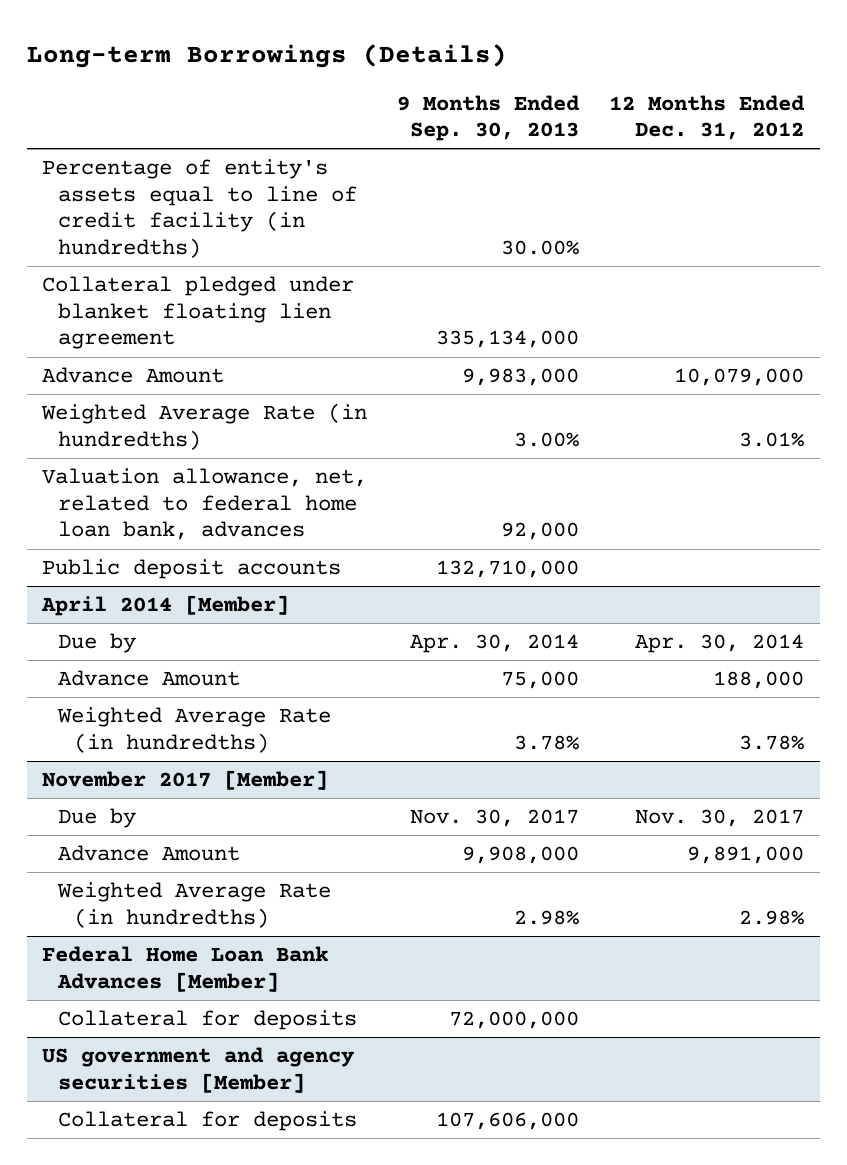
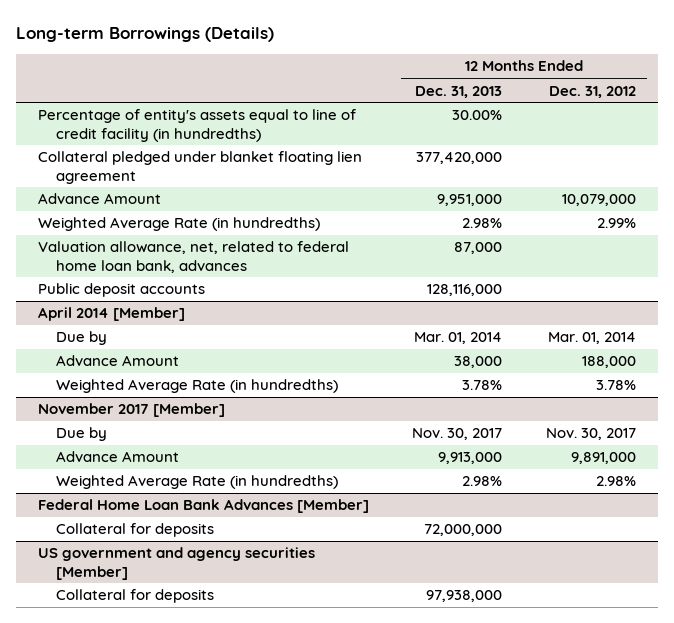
[397,94,581,142] 9 Months Ended Sep. 30, 2013 -> none
none -> [415,85,503,98] Dec. 31, 2013
[739,431,805,447] 3.01% -> [596,218,636,229] 2.99%
[635,634,805,654] Apr. 30, 2014 -> [547,332,636,345] Mar. 01, 2014

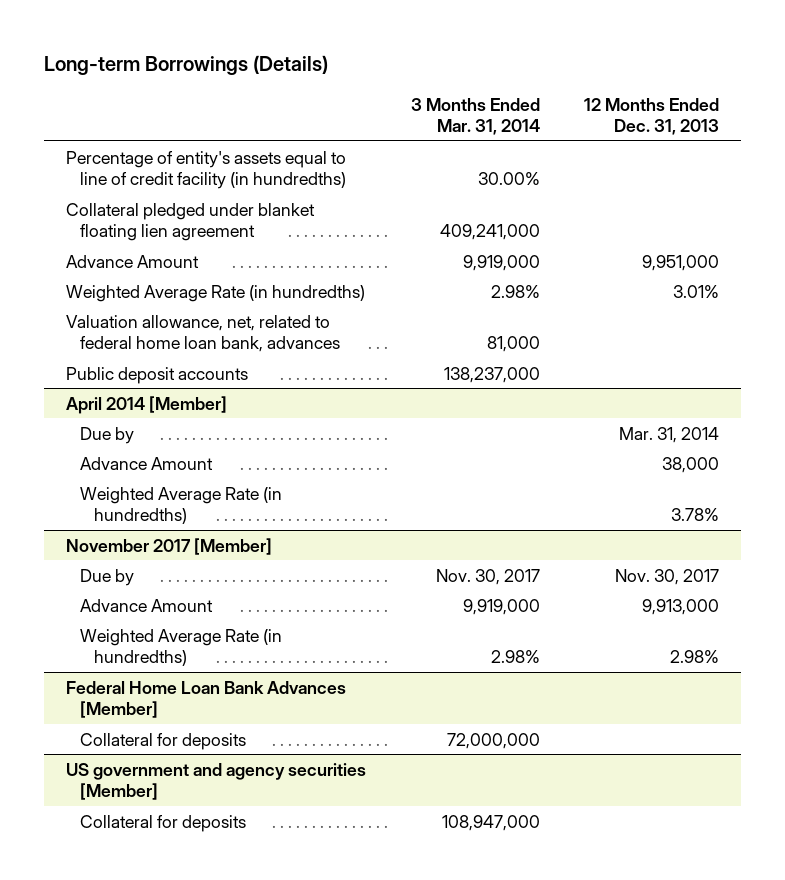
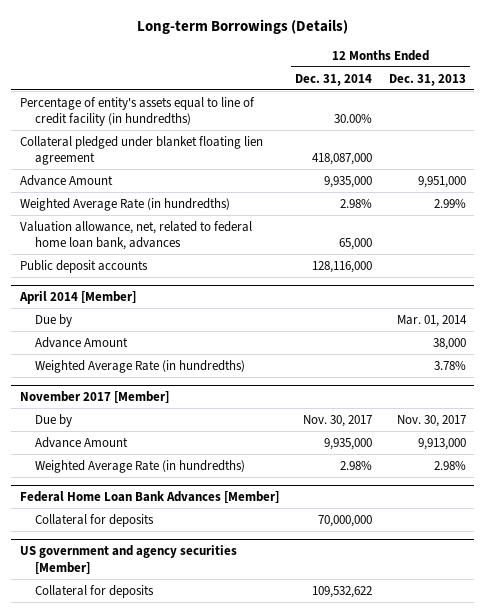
[410,97,540,135] 3 Months Ended Mar. 31, 2014 -> none
none -> [295,73,373,86] Dec. 31, 2014
[672,284,719,298] 3.01% -> [433,198,466,208] 2.99%
[618,426,719,443] Mar. 31, 2014 -> [396,314,467,327] Mar. 01, 2014

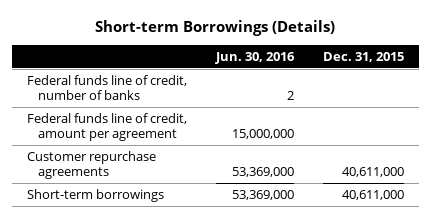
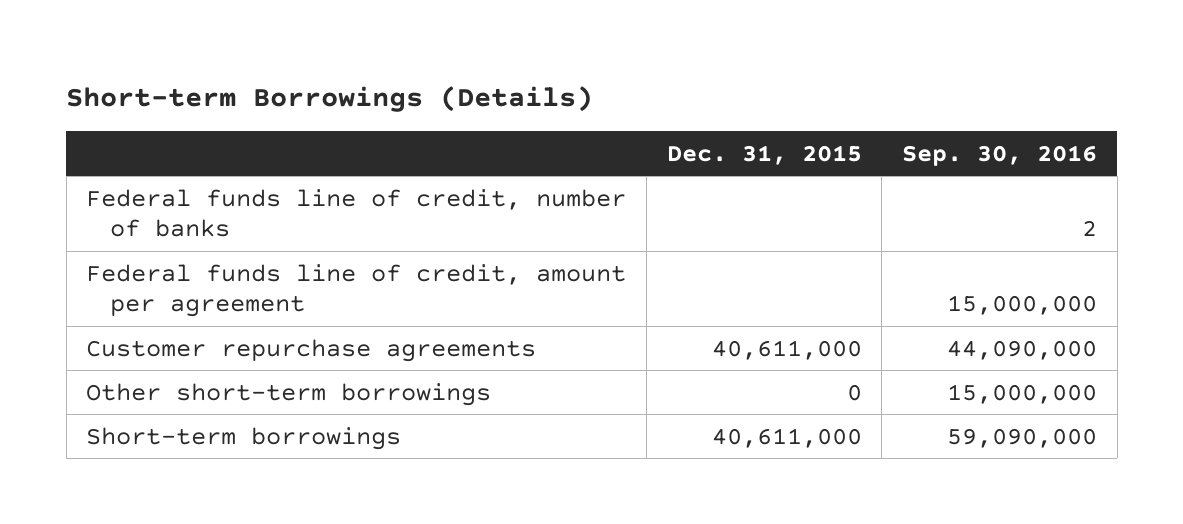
[214,51,295,64] Jun. 30, 2016 -> none
none -> [902,144,1098,166] Sep. 30, 2016
none -> [86,382,492,406] Other short-term borrowings

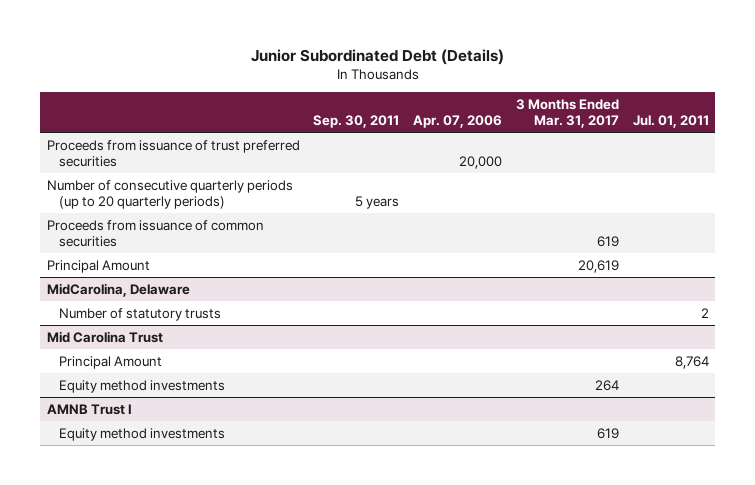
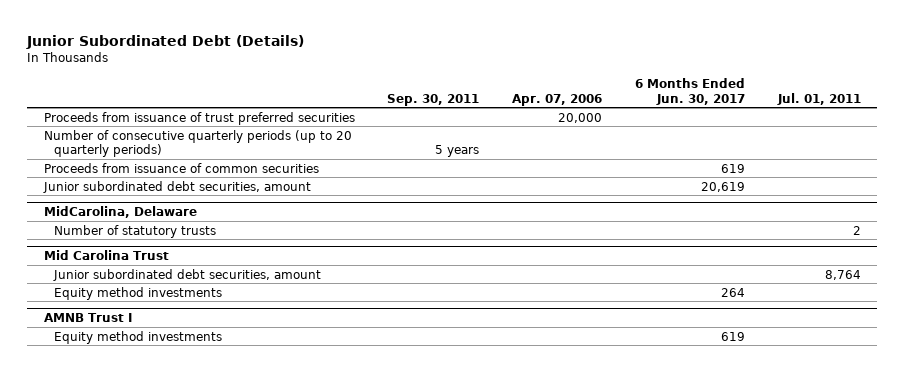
[515,98,619,129] 3 Months Ended Mar. 31, 2017 -> none
none -> [634,78,745,105] 6 Months Ended Jun. 30, 2017
[46,259,150,273] Principal Amount -> [42,180,311,193] Junior subordinated debt securities, amount
[59,355,163,369] Principal Amount -> [53,268,322,281] Junior subordinated debt securities, amount

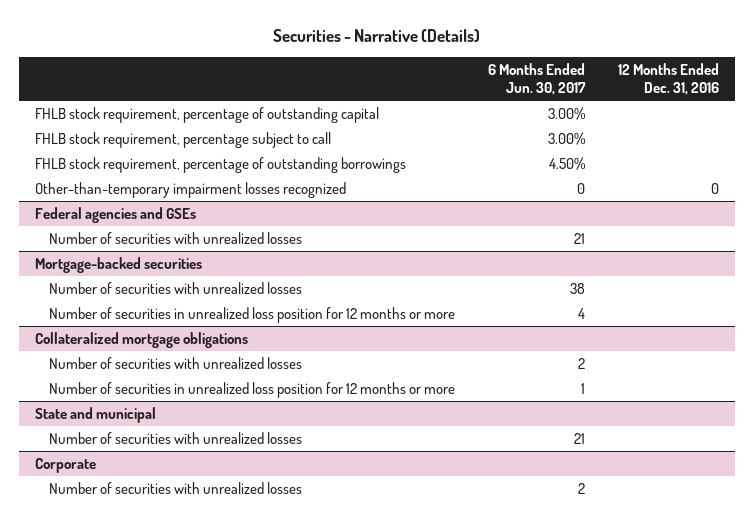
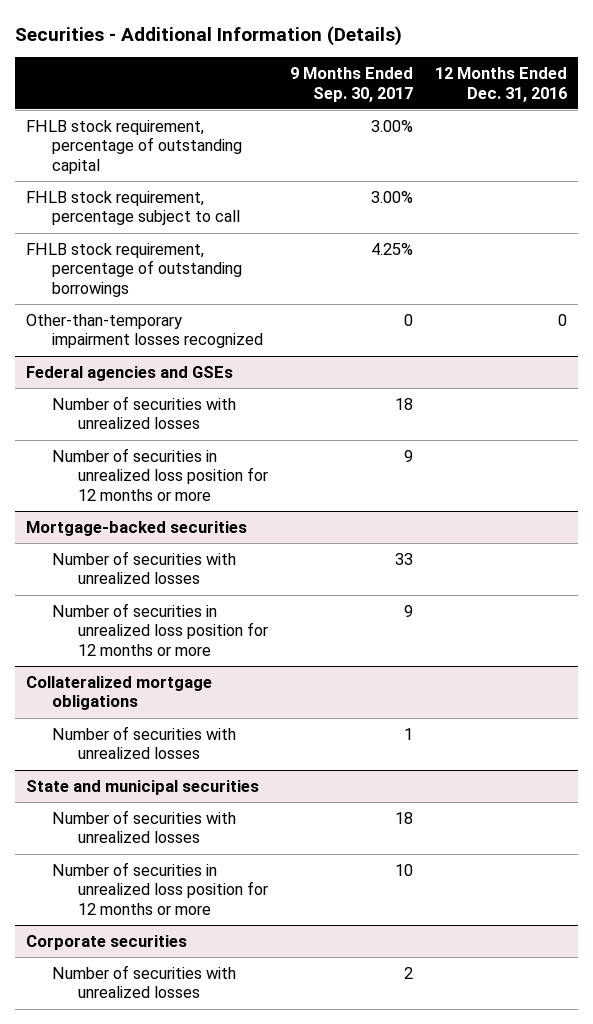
[273,29,481,43] Securities - Narrative (Details) -> [15,25,403,46] Securities - Additional Information (Details)
[487,62,586,96] 6 Months Ended Jun. 30, 2017 -> none
none -> [290,67,414,102] 9 Months Ended Sep. 30, 2017
none -> [52,447,269,501] Number of securities in unrealized loss position for 12 months or more
[48,381,455,398] Number of securities in unrealized loss position for 12 months or more -> none
[35,406,157,423] State and municipal -> [26,779,260,795] State and municipal securities
none -> [52,861,269,915] Number of securities in unrealized loss position for 12 months or more
[35,457,97,473] Corporate -> [26,934,188,950] Corporate securities

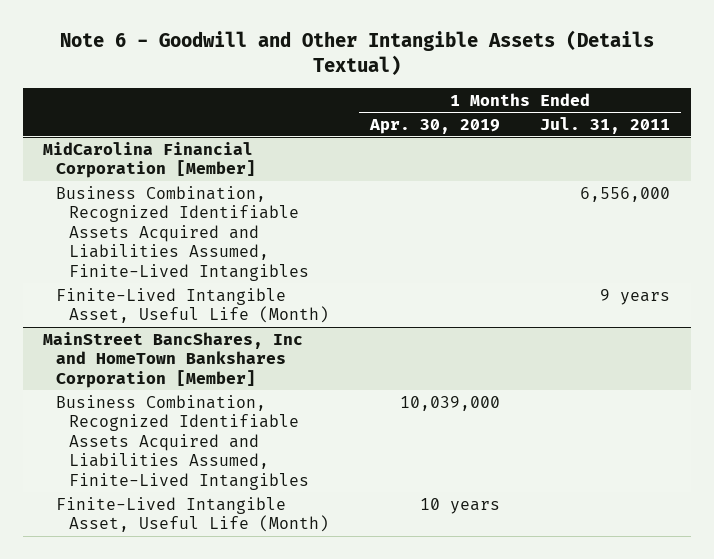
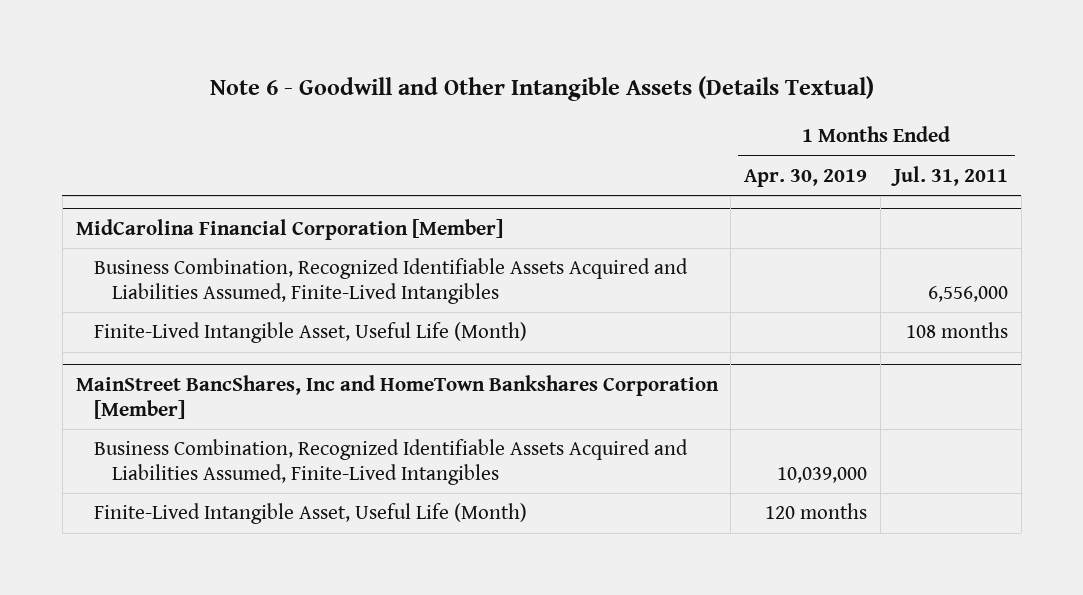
[600,288,671,305] 9 years -> [905,322,1008,339] 108 months
[419,497,500,514] 10 years -> [765,503,868,520] 120 months

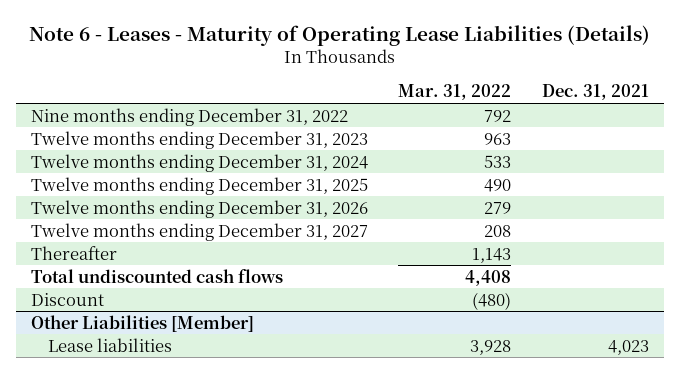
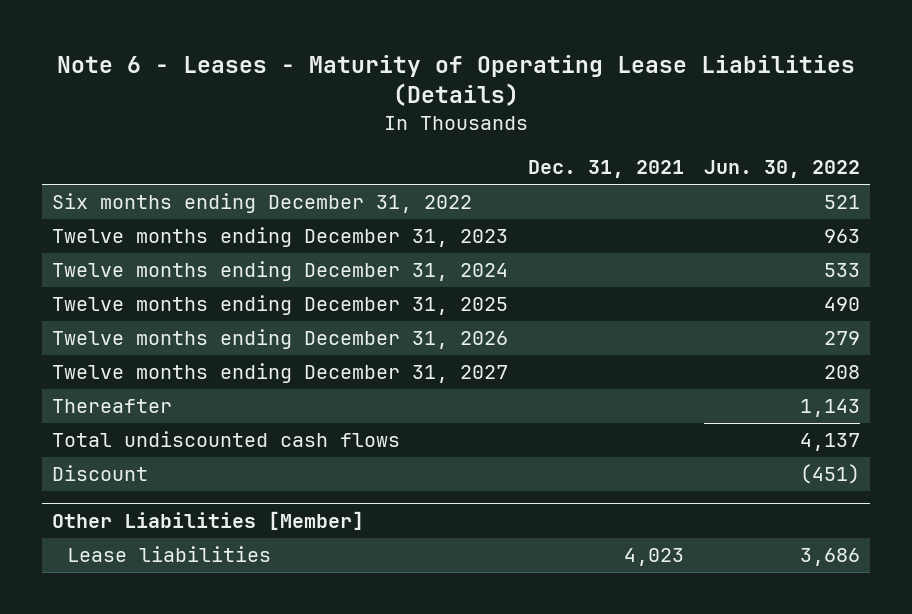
[398,84,512,101] Mar. 31, 2022 -> none
none -> [703,160,860,179] Jun. 30, 2022
[30,107,348,126] Nine months ending December 31, 2022 -> [51,193,472,214] Six months ending December 31, 2022

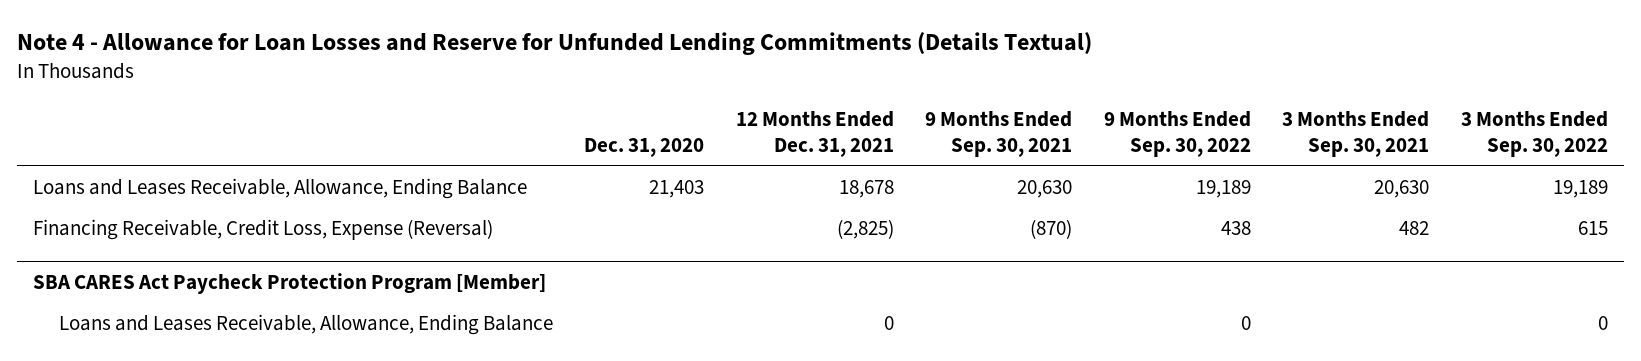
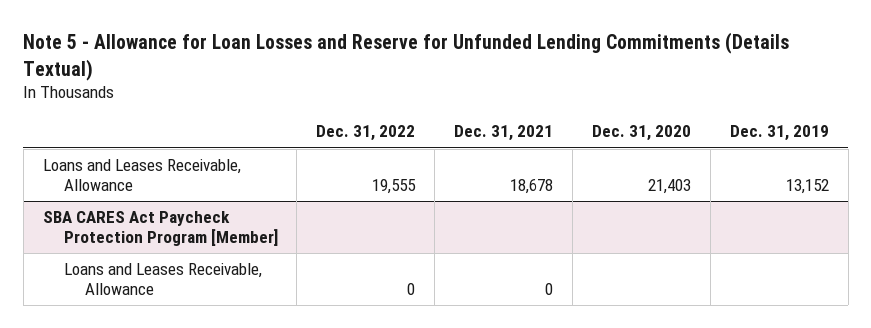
[17,31,1093,55] Note 4 - Allowance for Loan Losses and Reserve for Unfunded Lending Commitments (Details Textual) -> [23,32,790,81] Note 5 - Allowance for Loan Losses and Reserve for Unfunded Lending Commitments (Details Textual)
[735,111,894,157] 12 Months Ended Dec. 31, 2021 -> none
[925,111,1073,157] 9 Months Ended Sep. 30, 2021 -> none
[1103,111,1251,157] 9 Months Ended Sep. 30, 2022 -> none
[1282,111,1430,157] 3 Months Ended Sep. 30, 2021 -> none
[1460,111,1608,157] 3 Months Ended Sep. 30, 2022 -> none
none -> [316,125,416,142] Dec. 31, 2022
none -> [454,125,554,142] Dec. 31, 2021
none -> [729,125,829,142] Dec. 31, 2019
[32,219,493,241] Financing Receivable, Credit Loss, Expense (Reversal) -> none
[32,178,527,200] Loans and Leases Receivable, Allowance, Ending Balance -> [42,159,241,191] Loans and Leases Receivable, Allowance
[58,314,553,336] Loans and Leases Receivable, Allowance, Ending Balance -> [63,263,262,295] Loans and Leases Receivable, Allowance

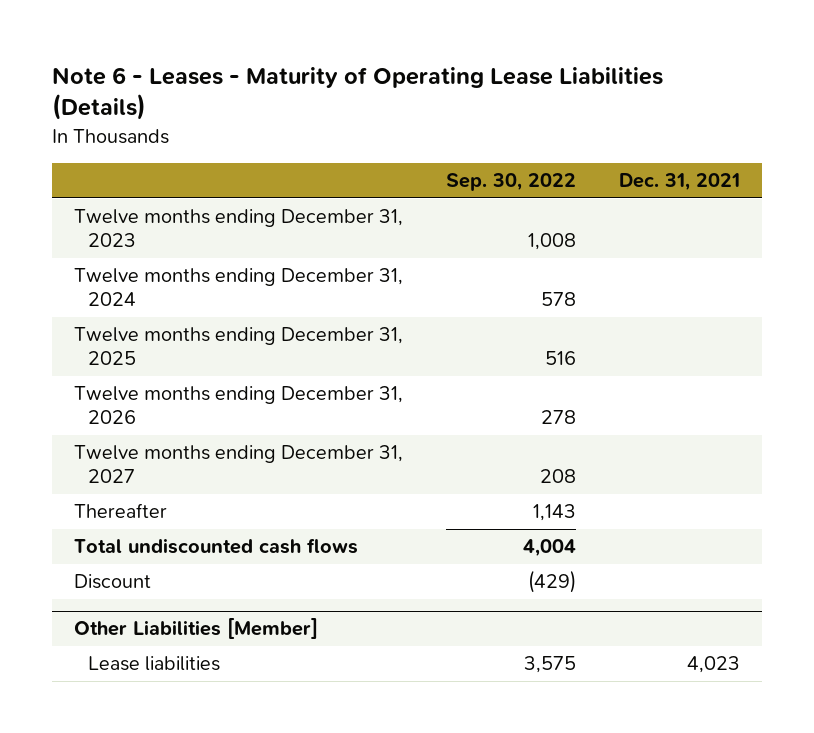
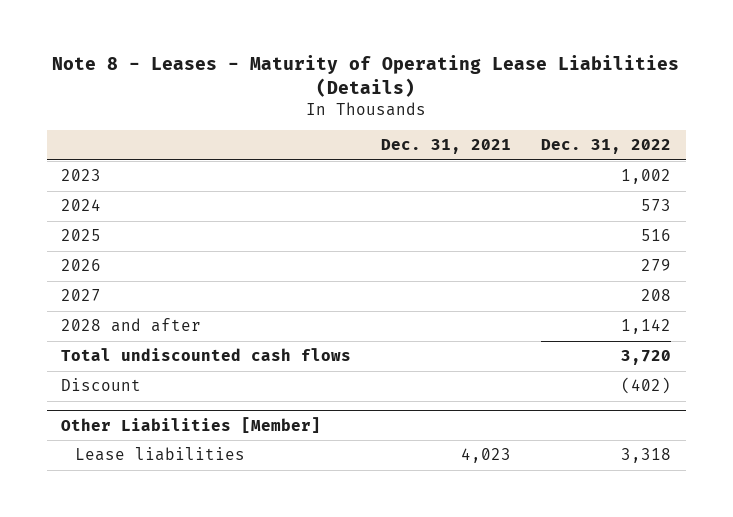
[52,66,664,121] Note 6 - Leases - Maturity of Operating Lease Liabilities (Details) -> [52,55,680,98] Note 8 - Leases - Maturity of Operating Lease Liabilities (Details)
[445,173,576,192] Sep. 30, 2022 -> none
none -> [541,139,672,155] Dec. 31, 2022
[73,209,403,248] Twelve months ending December 31, 2023 -> [61,169,102,182] 2023
[73,268,403,307] Twelve months ending December 31, 2024 -> [61,199,102,212] 2024
[73,327,403,366] Twelve months ending December 31, 2025 -> [61,229,102,242] 2025
[73,386,403,425] Twelve months ending December 31, 2026 -> [61,259,102,272] 2026
[73,445,403,484] Twelve months ending December 31, 2027 -> [61,289,102,302] 2027
[73,503,167,519] Thereafter -> [61,318,202,333] 2028 and after

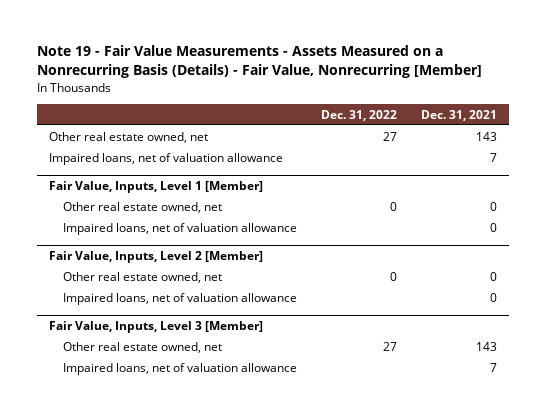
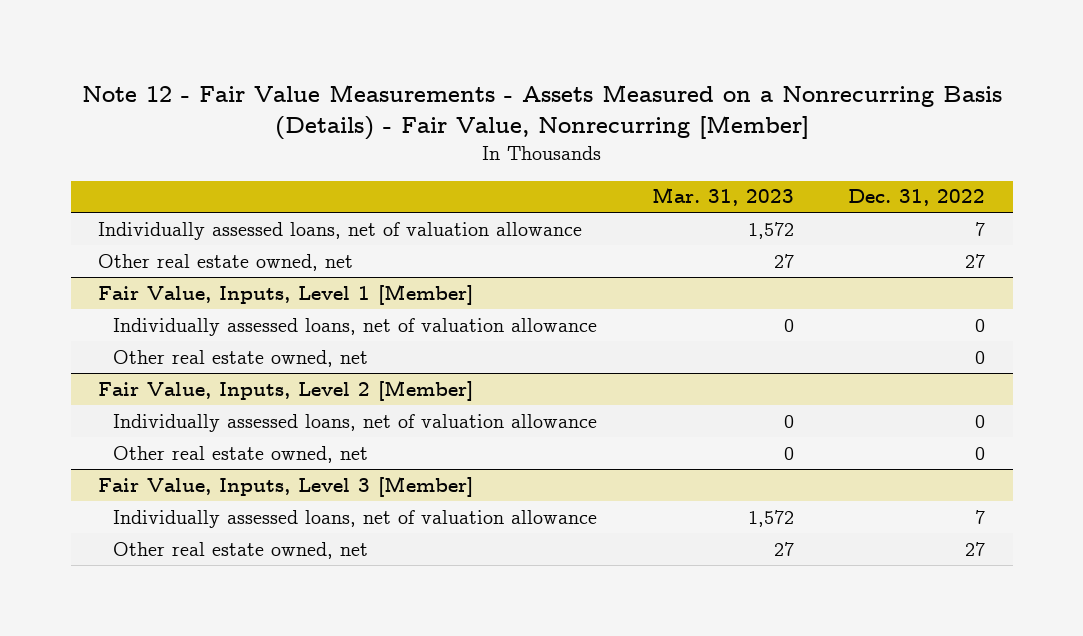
[37,45,483,79] Note 19 - Fair Value Measurements - Assets Measured on a Nonrecurring Basis (Details) - Fair Value, Nonrecurring [Member] -> [81,84,1002,141] Note 12 - Fair Value Measurements - Assets Measured on a Nonrecurring Basis (Details) - Fair Value, Nonrecurring [Member]
[420,109,497,121] Dec. 31, 2021 -> none
none -> [651,187,794,207] Mar. 31, 2023
none -> [97,221,582,240] Individually assessed loans, net of valuation allowance
[49,152,284,165] Impaired loans, net of valuation allowance -> none
none -> [112,317,597,336] Individually assessed loans, net of valuation allowance
[63,222,298,235] Impaired loans, net of valuation allowance -> none
none -> [112,413,597,432] Individually assessed loans, net of valuation allowance
[63,292,298,305] Impaired loans, net of valuation allowance -> none
none -> [112,509,597,528] Individually assessed loans, net of valuation allowance
[63,362,298,375] Impaired loans, net of valuation allowance -> none

